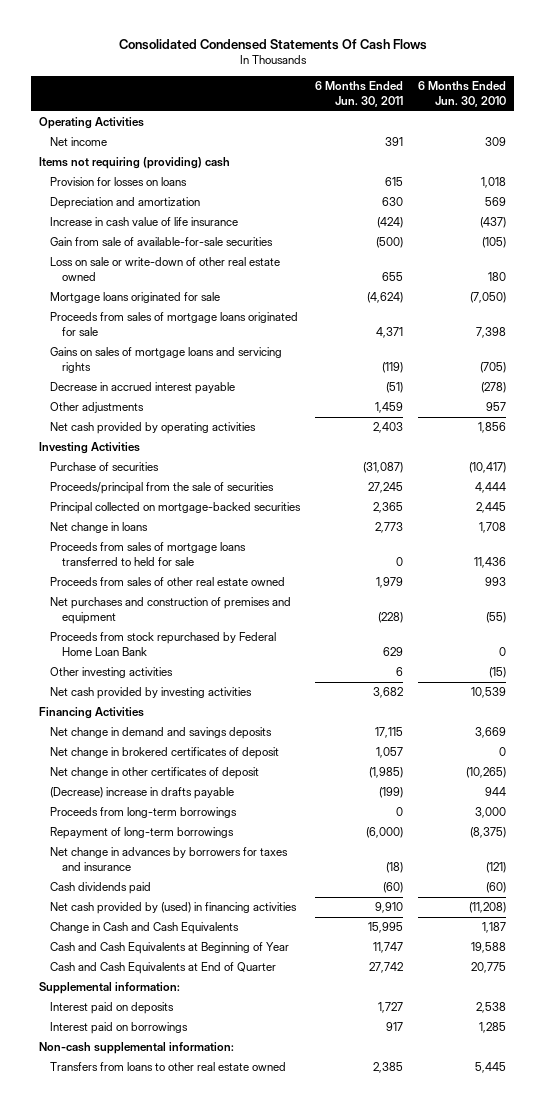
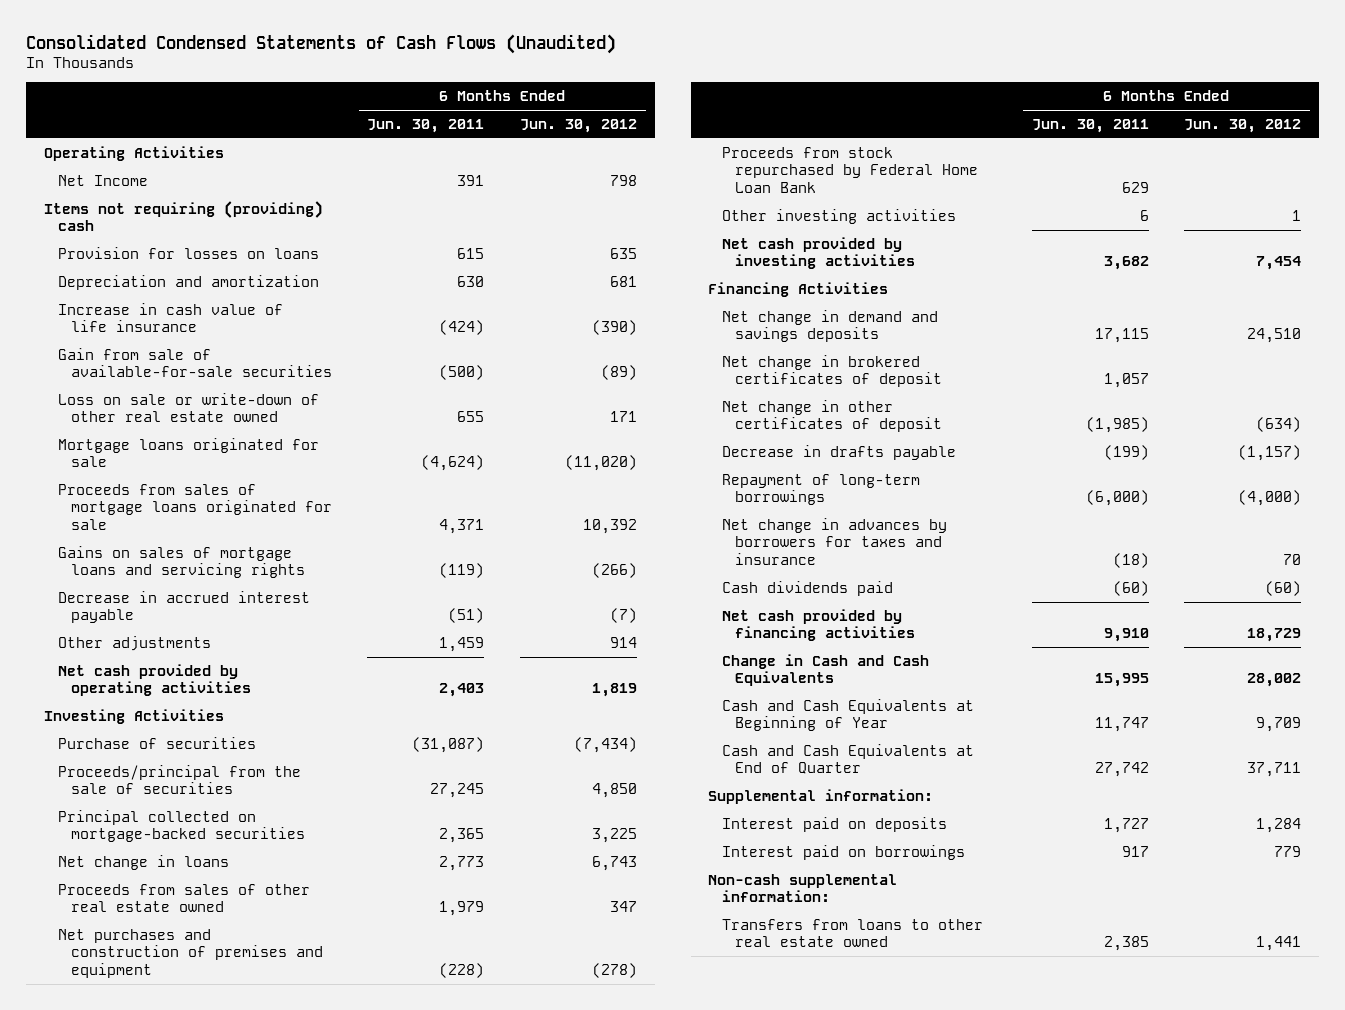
[118,39,427,51] Consolidated Condensed Statements Of Cash Flows -> [26,33,617,54] Consolidated Condensed Statements of Cash Flows (Unaudited)
[418,81,507,107] 6 Months Ended Jun. 30, 2010 -> none
none -> [519,119,637,134] Jun. 30, 2012
[50,137,108,147] Net income -> [57,174,148,186] Net Income
[50,542,247,566] Proceeds from sales of mortgage loans transferred to held for sale -> none
[50,807,238,819] Proceeds from long-term borrowings -> none
[50,787,235,800] (Decrease) increase in drafts payable -> [721,444,956,460] Decrease in drafts payable
[50,902,298,915] Net cash provided by (used) in financing activities -> [721,608,916,642] Net cash provided by financing activities

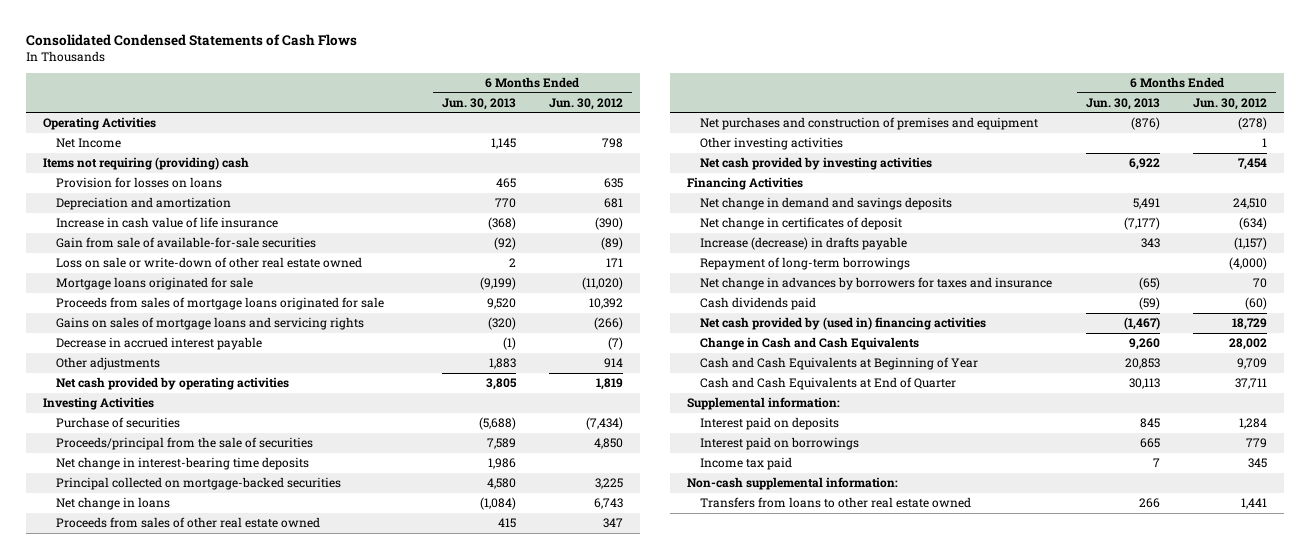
[26,33,617,54] Consolidated Condensed Statements of Cash Flows (Unaudited) -> [26,33,358,46] Consolidated Condensed Statements of Cash Flows
[367,119,485,134] Jun. 30, 2011 -> none
none -> [441,97,516,110] Jun. 30, 2013
none -> [55,457,309,471] Net change in interest-bearing time deposits
[721,146,979,193] Proceeds from stock repurchased by Federal Home Loan Bank -> none
[721,354,943,388] Net change in brokered certificates of deposit -> none
[721,399,943,433] Net change in other certificates of deposit -> [699,217,902,231] Net change in certificates of deposit
[721,444,956,460] Decrease in drafts payable -> [699,237,907,251] Increase (decrease) in drafts payable
[721,608,916,642] Net cash provided by financing activities -> [699,317,986,331] Net cash provided by (used in) financing activities
none -> [699,457,792,471] Income tax paid

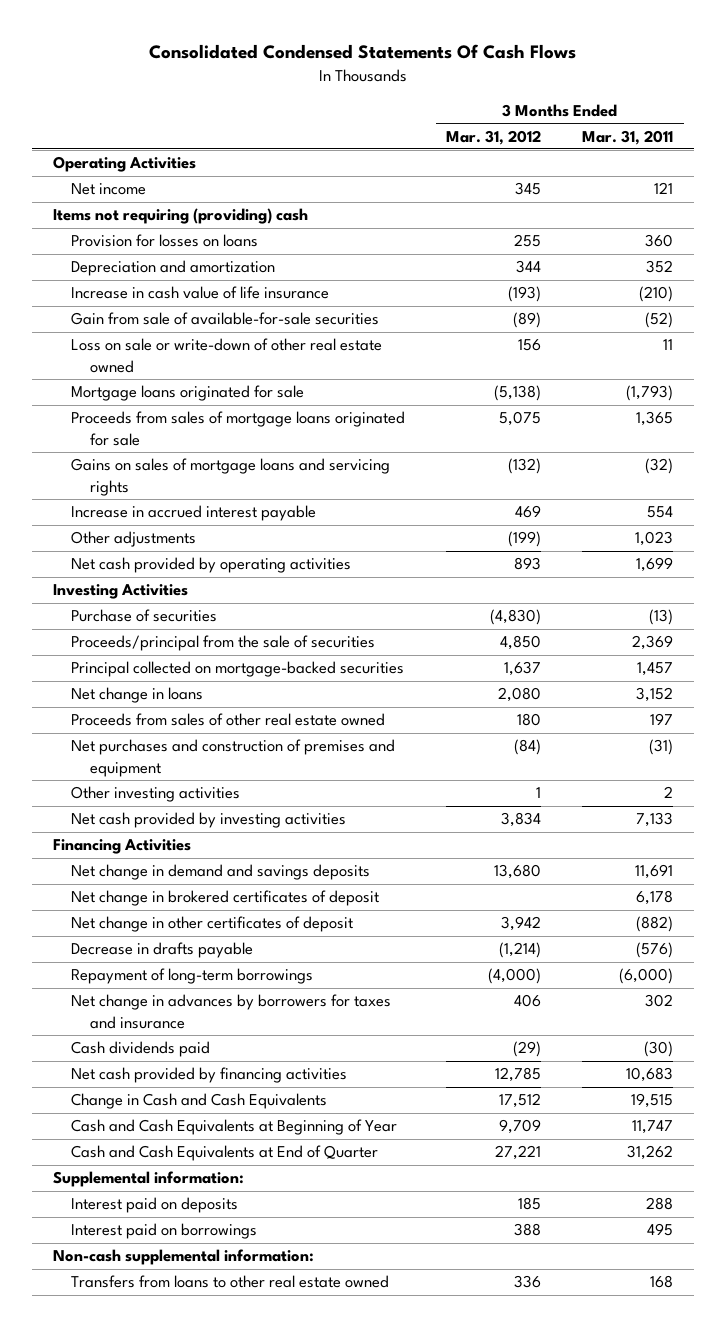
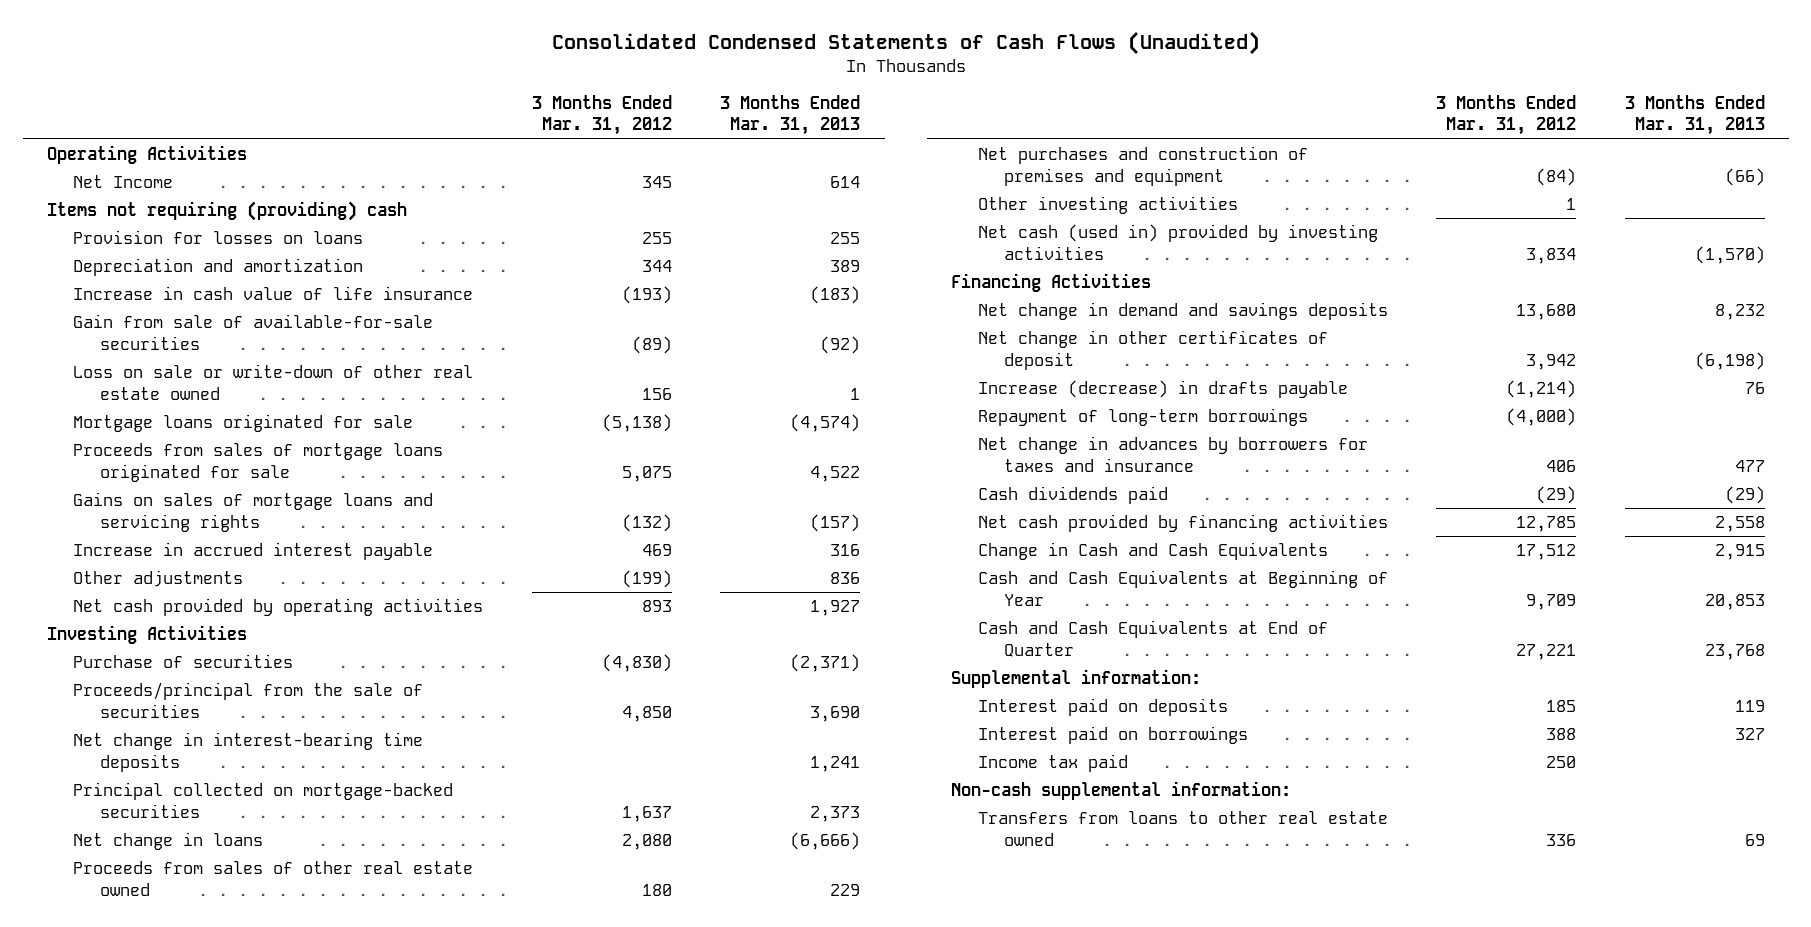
[148,44,576,60] Consolidated Condensed Statements Of Cash Flows -> [551,30,1260,55] Consolidated Condensed Statements of Cash Flows (Unaudited)
[582,129,674,145] Mar. 31, 2011 -> none
none -> [720,94,861,136] 3 Months Ended Mar. 31, 2013
[71,183,147,196] Net income -> [73,175,174,189] Net Income
none -> [73,732,424,772] Net change in interest-bearing time deposits
[71,812,347,829] Net cash provided by investing activities -> [977,224,1378,260] Net cash (used in) provided by investing activities
[71,890,380,907] Net change in brokered certificates of deposit -> none
[71,942,254,959] Decrease in drafts payable -> [977,380,1348,399] Increase (decrease) in drafts payable
none -> [977,754,1128,773] Income tax paid

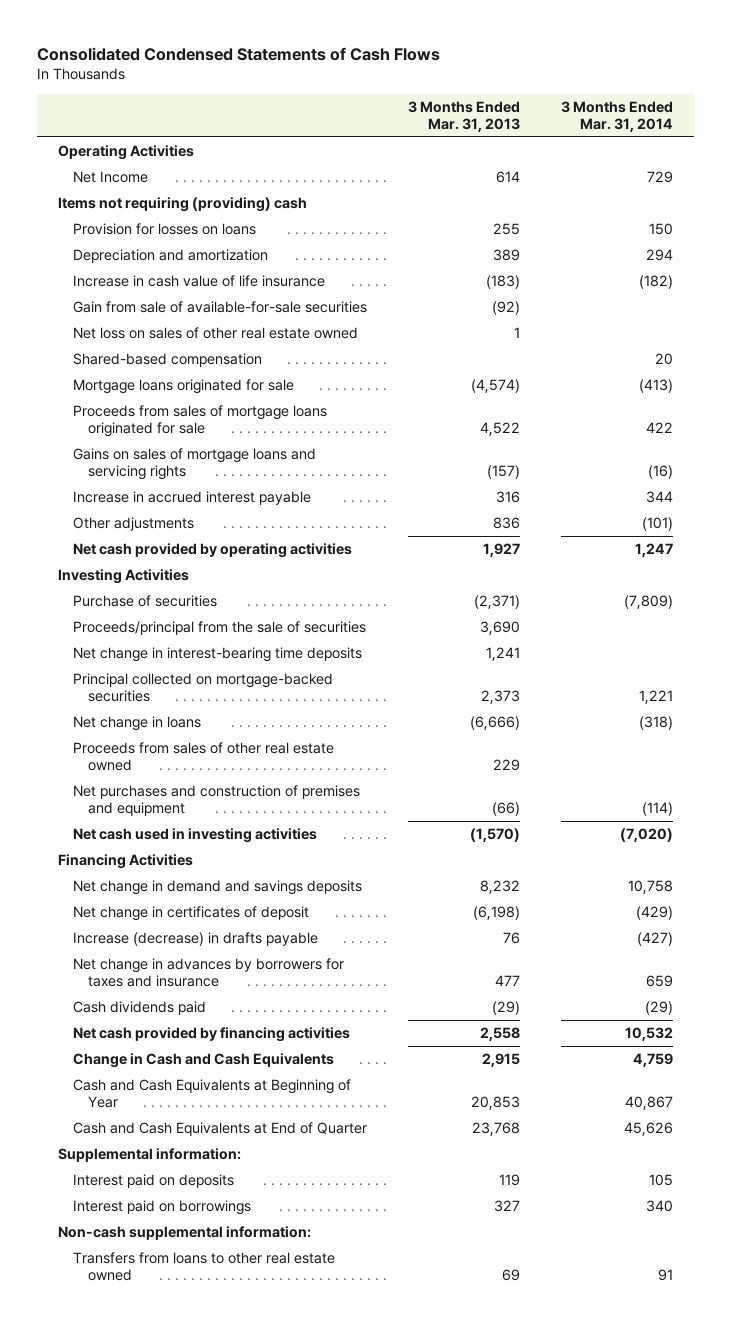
[551,30,1260,55] Consolidated Condensed Statements of Cash Flows (Unaudited) -> [37,46,441,61] Consolidated Condensed Statements of Cash Flows
[531,94,672,136] 3 Months Ended Mar. 31, 2012 -> none
none -> [561,100,674,133] 3 Months Ended Mar. 31, 2014
[73,364,474,400] Loss on sale or write-down of other real estate owned -> [72,326,358,339] Net loss on sales of other real estate owned
none -> [72,352,262,367] Shared-based compensation
[977,196,1238,215] Other investing activities -> none
[977,224,1378,260] Net cash (used in) provided by investing activities -> [72,827,317,843] Net cash used in investing activities
[977,330,1328,370] Net change in other certificates of deposit -> [72,905,309,921] Net change in certificates of deposit
[977,408,1308,427] Repayment of long-term borrowings -> none
[977,754,1128,773] Income tax paid -> none

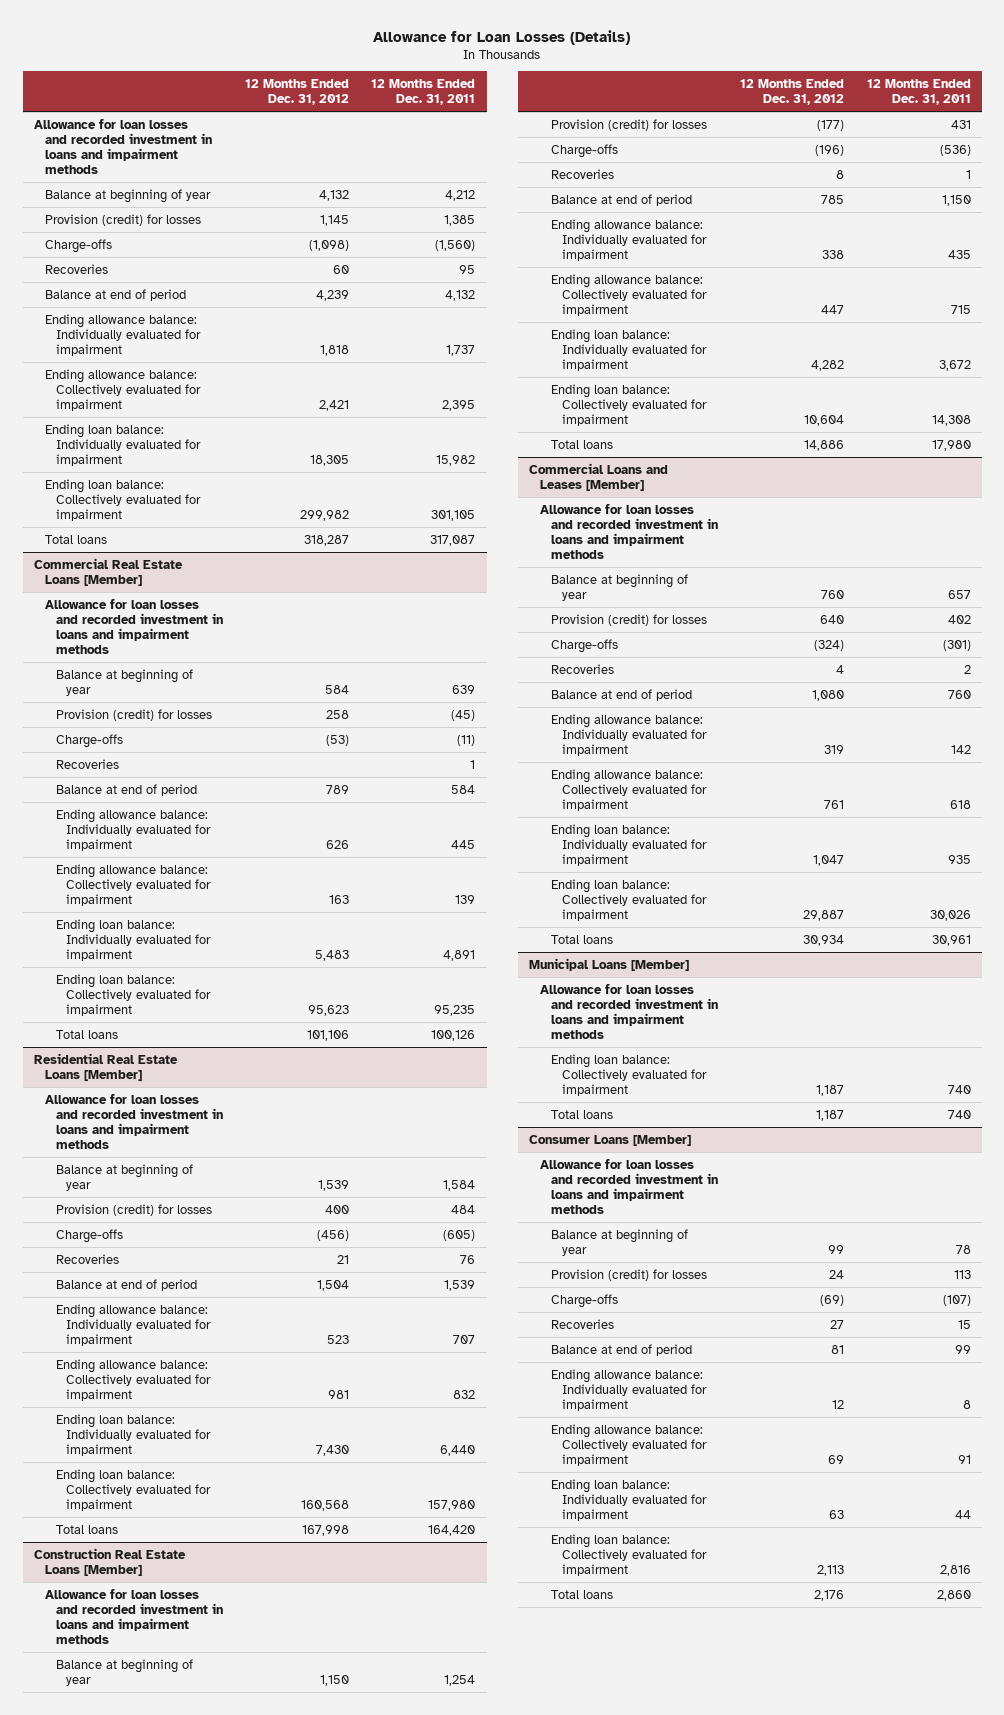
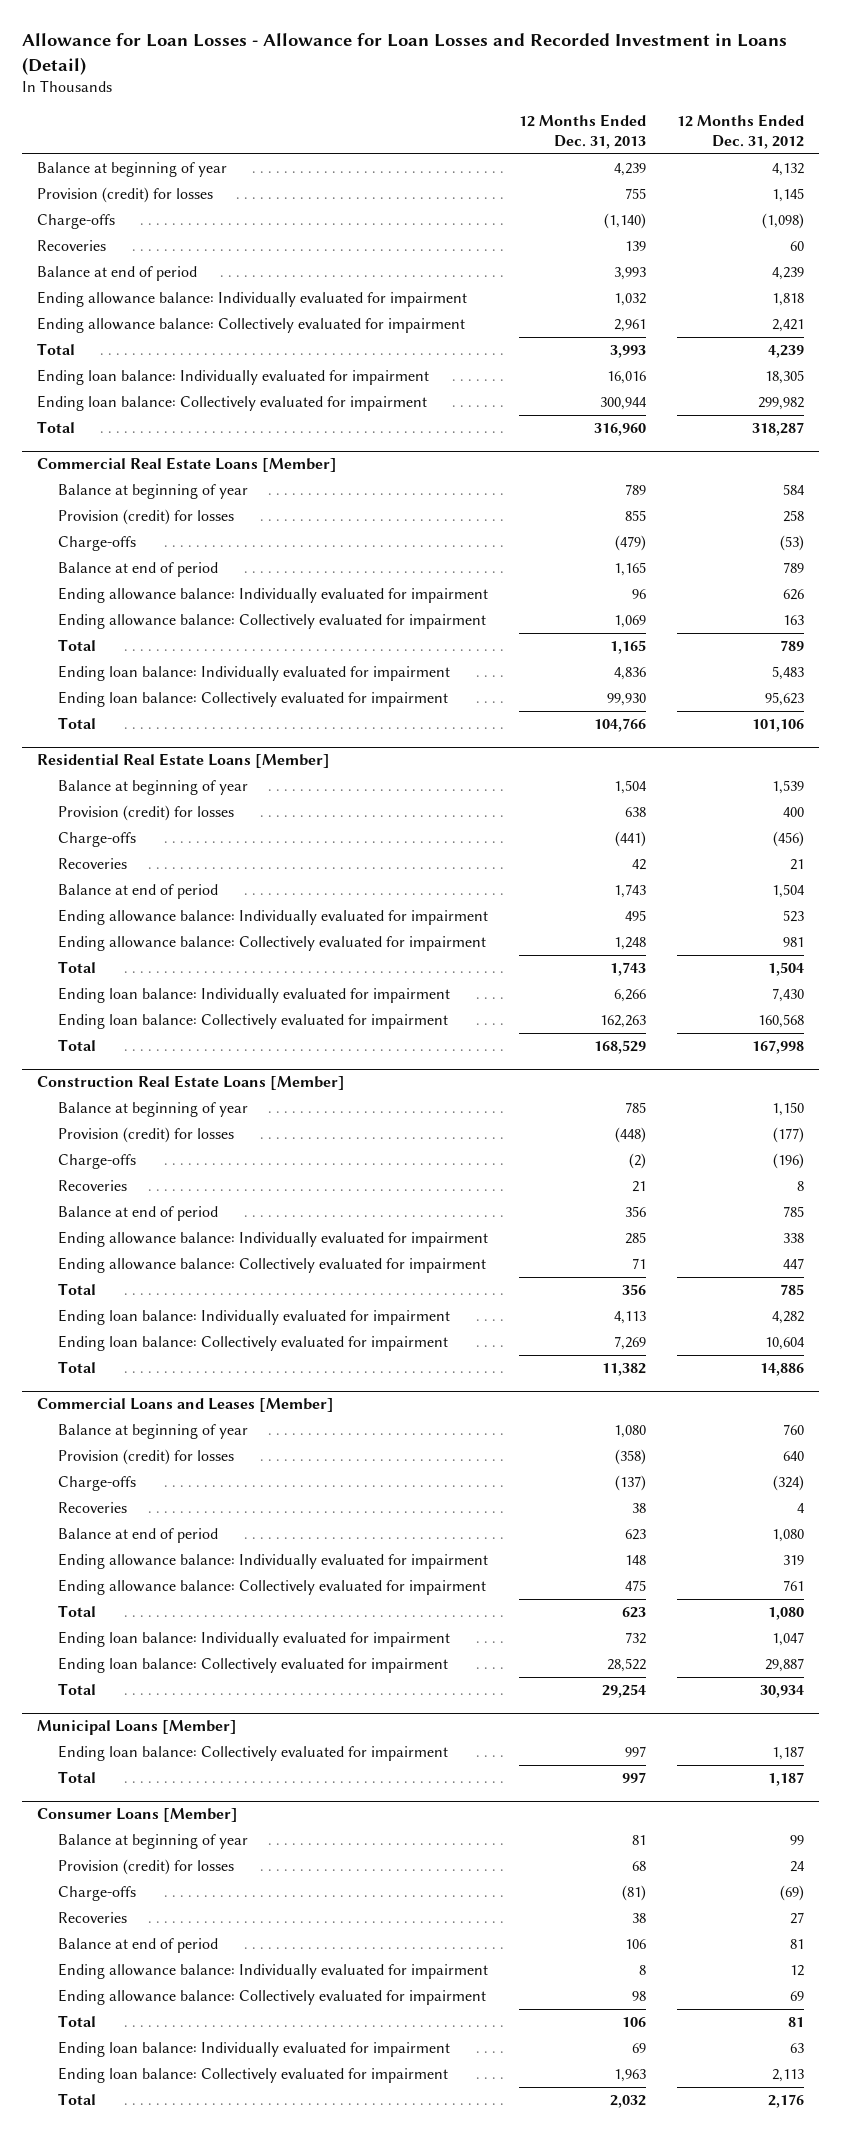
[373,29,631,45] Allowance for Loan Losses (Details) -> [21,33,787,75] Allowance for Loan Losses - Allowance for Loan Losses and Recorded Investment in Loans (Detail)
[371,79,476,106] 12 Months Ended Dec. 31, 2011 -> none
none -> [519,114,647,150] 12 Months Ended Dec. 31, 2013
[33,118,212,175] Allowance for loan losses and recorded investment in loans and impairment methods -> none
none -> [37,342,76,355] Total
[44,534,107,544] Total loans -> [37,420,76,433] Total
[44,598,223,655] Allowance for loan losses and recorded investment in loans and impairment methods -> none
[55,758,119,769] Recoveries -> none
none -> [58,638,97,651] Total
[55,1029,118,1039] Total loans -> [58,716,97,729] Total
[44,1093,223,1150] Allowance for loan losses and recorded investment in loans and impairment methods -> none
none -> [58,960,97,973] Total
[55,1524,118,1534] Total loans -> [58,1038,97,1051] Total
[44,1588,223,1645] Allowance for loan losses and recorded investment in loans and impairment methods -> none
none -> [58,1282,97,1295] Total
[550,439,613,449] Total loans -> [58,1360,97,1373] Total
[539,503,718,560] Allowance for loan losses and recorded investment in loans and impairment methods -> none
none -> [58,1604,97,1617] Total
[550,934,613,944] Total loans -> [58,1682,97,1695] Total
[539,983,718,1040] Allowance for loan losses and recorded investment in loans and impairment methods -> none
[550,1109,613,1119] Total loans -> [58,1770,97,1783] Total
[539,1158,718,1215] Allowance for loan losses and recorded investment in loans and impairment methods -> none
none -> [58,2014,97,2027] Total
[550,1589,613,1599] Total loans -> [58,2092,97,2105] Total

